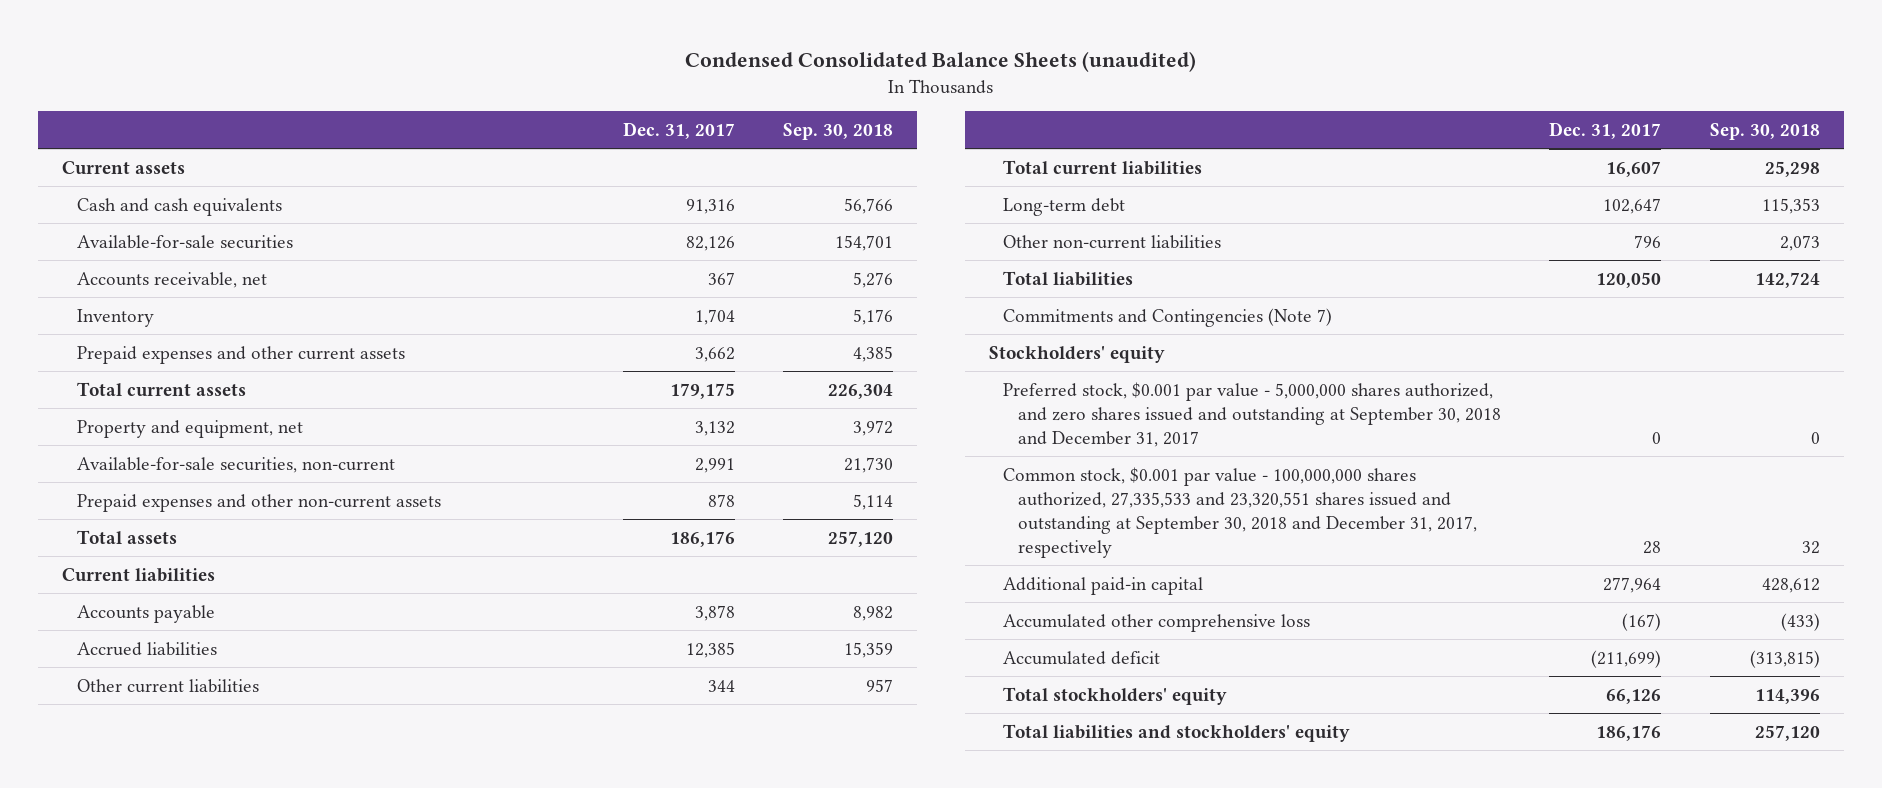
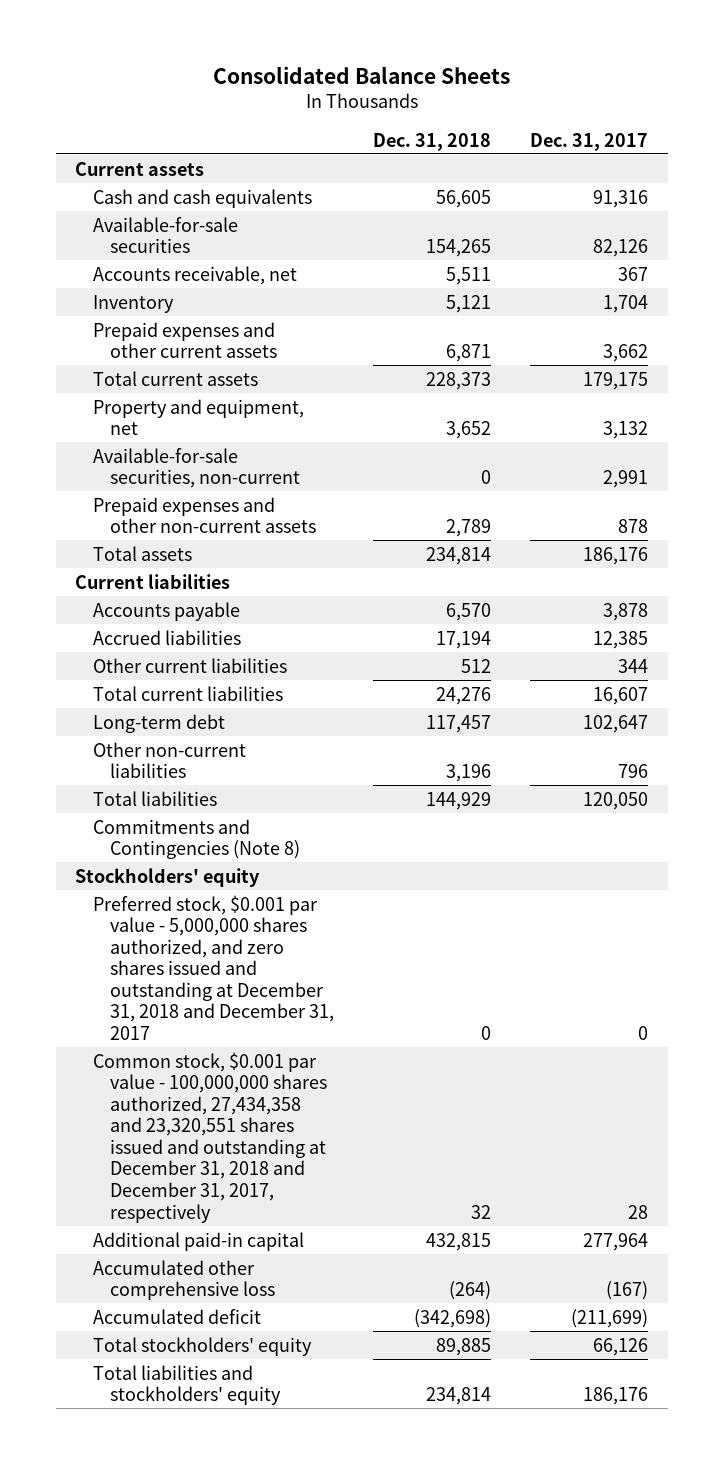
[684,51,1196,73] Condensed Consolidated Balance Sheets (unaudited) -> [212,65,510,84] Consolidated Balance Sheets
[783,123,894,141] Sep. 30, 2018 -> none
none -> [373,132,492,151] Dec. 31, 2018
[1003,307,1333,327] Commitments and Contingencies (Note 7) -> [92,818,301,860] Commitments and Contingencies (Note 8)
[1003,381,1502,447] Preferred stock, $0.001 par value - 5,000,000 shares authorized, and zero shares issued and outstanding at September 30, 2018 and December 31, 2017 -> [92,894,335,1040] Preferred stock, $0.001 par value - 5,000,000 shares authorized, and zero shares issued and outstanding at December 31, 2018 and December 31, 2017
[1003,466,1478,558] Common stock, $0.001 par value - 100,000,000 shares authorized, 27,335,533 and 23,320,551 shares issued and outstanding at September 30, 2018 and December 31, 2017, respectively -> [92,1051,328,1223] Common stock, $0.001 par value - 100,000,000 shares authorized, 27,434,358 and 23,320,551 shares issued and outstanding at December 31, 2018 and December 31, 2017, respectively

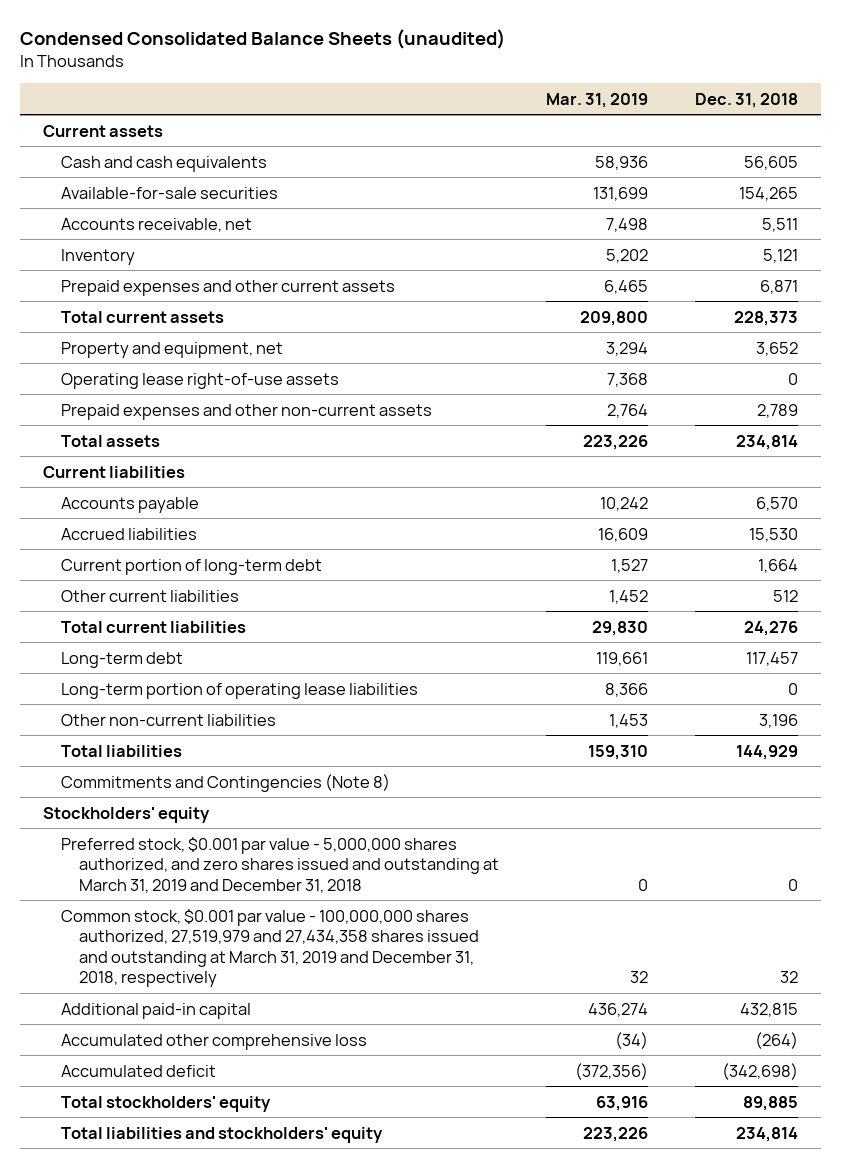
[212,65,510,84] Consolidated Balance Sheets -> [19,28,505,49] Condensed Consolidated Balance Sheets (unaudited)
[530,132,649,151] Dec. 31, 2017 -> none
none -> [545,92,648,108] Mar. 31, 2019
[92,447,301,489] Available-for-sale securities, non-current -> none
none -> [60,372,339,389] Operating lease right-of-use assets
[436,630,492,649] 17,194 -> [748,527,798,542] 15,530
none -> [60,558,322,575] Current portion of long-term debt
none -> [60,682,418,699] Long-term portion of operating lease liabilities
[92,894,335,1040] Preferred stock, $0.001 par value - 5,000,000 shares authorized, and zero shares issued and outstanding at December 31, 2018 and December 31, 2017 -> [60,836,499,893] Preferred stock, $0.001 par value - 5,000,000 shares authorized, and zero shares issued and outstanding at March 31, 2019 and December 31, 2018
[92,1051,328,1223] Common stock, $0.001 par value - 100,000,000 shares authorized, 27,434,358 and 23,320,551 shares issued and outstanding at December 31, 2018 and December 31, 2017, respectively -> [60,908,479,988] Common stock, $0.001 par value - 100,000,000 shares authorized, 27,519,979 and 27,434,358 shares issued and outstanding at March 31, 2019 and December 31, 2018, respectively

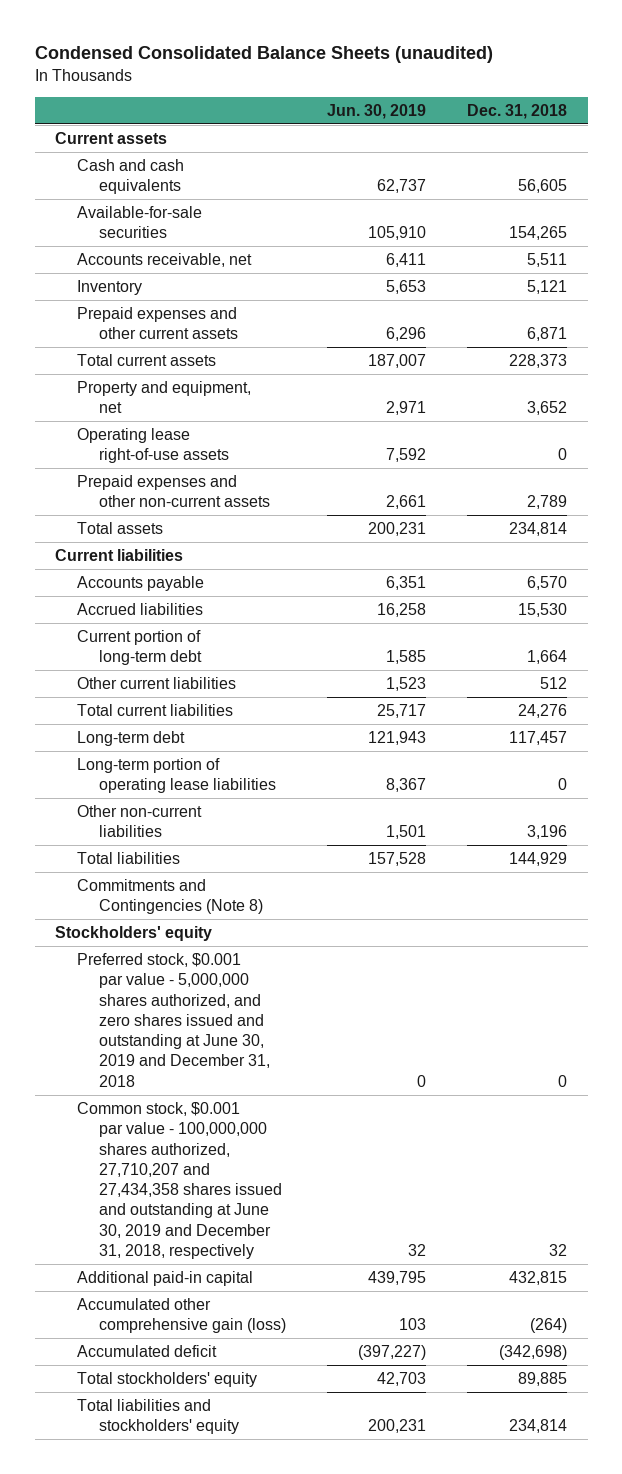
[545,92,648,108] Mar. 31, 2019 -> none
none -> [327,103,427,119] Jun. 30, 2019
[60,836,499,893] Preferred stock, $0.001 par value - 5,000,000 shares authorized, and zero shares issued and outstanding at March 31, 2019 and December 31, 2018 -> [77,953,271,1087] Preferred stock, $0.001 par value - 5,000,000 shares authorized, and zero shares issued and outstanding at June 30, 2019 and December 31, 2018
[60,908,479,988] Common stock, $0.001 par value - 100,000,000 shares authorized, 27,519,979 and 27,434,358 shares issued and outstanding at March 31, 2019 and December 31, 2018, respectively -> [77,1102,283,1259] Common stock, $0.001 par value - 100,000,000 shares authorized, 27,710,207 and 27,434,358 shares issued and outstanding at June 30, 2019 and December 31, 2018, respectively
[60,1033,367,1050] Accumulated other comprehensive loss -> [77,1298,287,1334] Accumulated other comprehensive gain (loss)

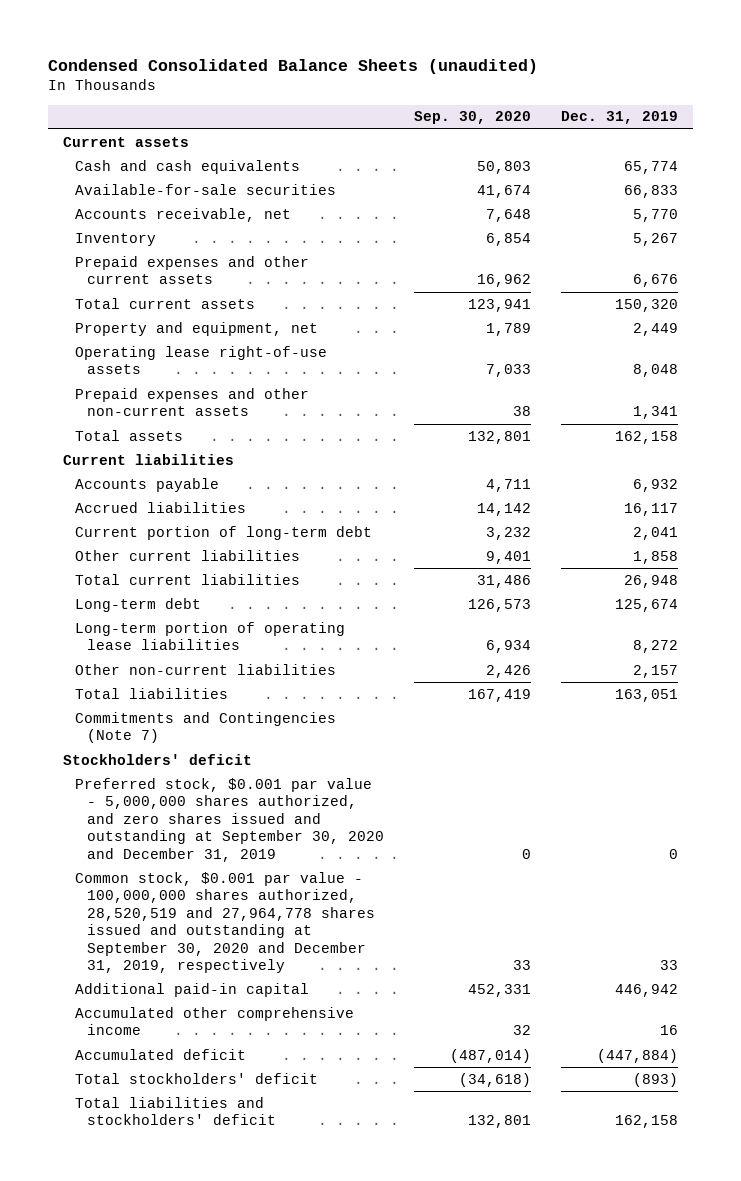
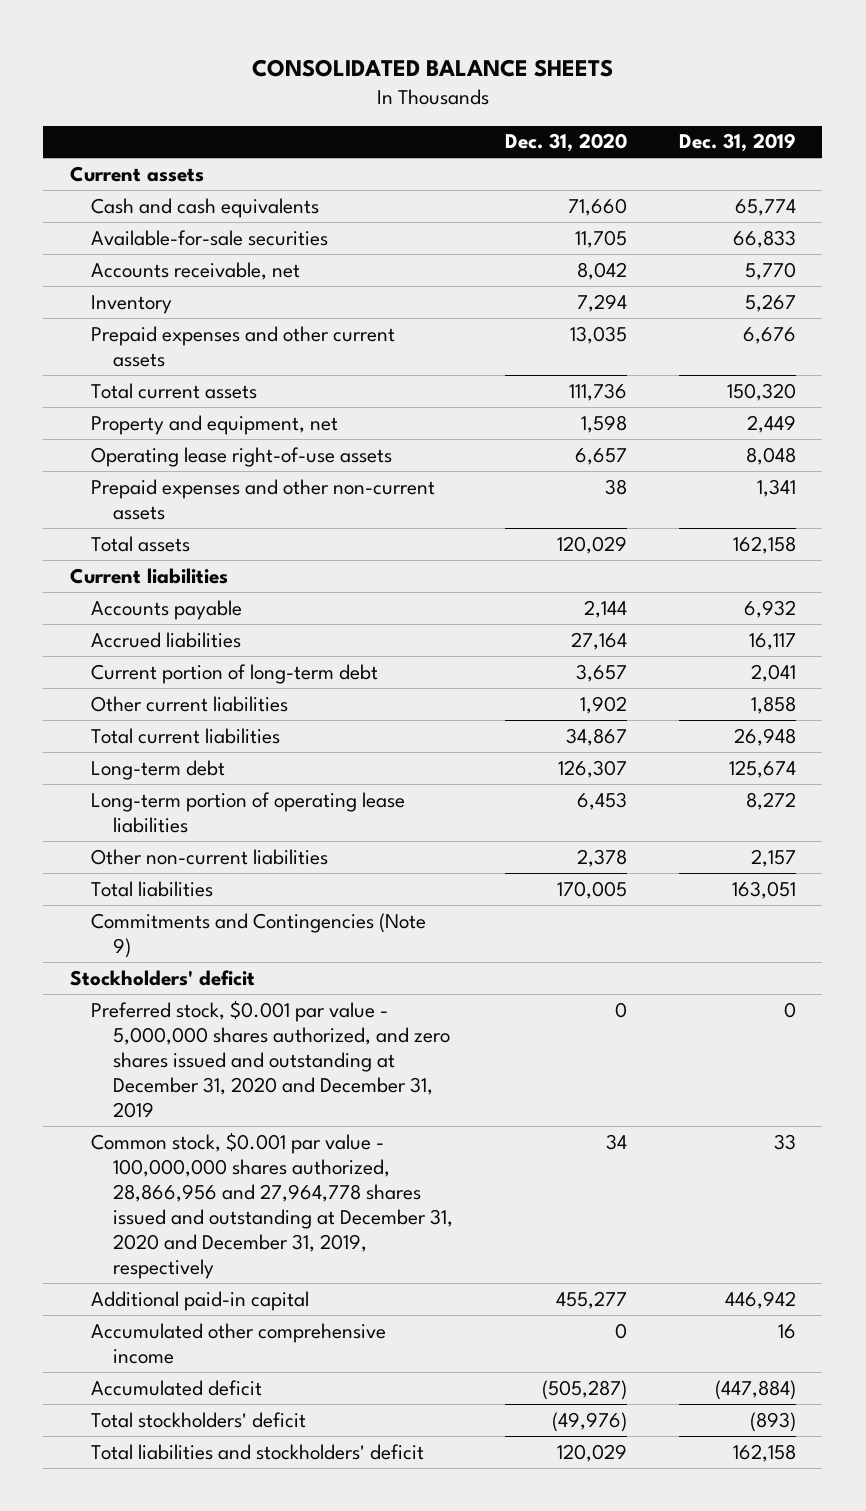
[48,58,539,74] Condensed Consolidated Balance Sheets (unaudited) -> [251,59,613,78] CONSOLIDATED BALANCE SHEETS
[414,111,532,125] Sep. 30, 2020 -> none
none -> [504,133,627,153] Dec. 31, 2020
[75,711,337,744] Commitments and Contingencies (Note 7) -> [91,912,427,958] Commitments and Contingencies (Note 9)
[75,777,385,862] Preferred stock, $0.001 par value - 5,000,000 shares authorized, and zero shares issued and outstanding at September 30, 2020 and December 31, 2019 -> [91,999,450,1118] Preferred stock, $0.001 par value - 5,000,000 shares authorized, and zero shares issued and outstanding at December 31, 2020 and December 31, 2019
[75,871,376,974] Common stock, $0.001 par value - 100,000,000 shares authorized, 28,520,519 and 27,964,778 shares issued and outstanding at September 30, 2020 and December 31, 2019, respectively -> [91,1131,453,1279] Common stock, $0.001 par value - 100,000,000 shares authorized, 28,866,956 and 27,964,778 shares issued and outstanding at December 31, 2020 and December 31, 2019, respectively

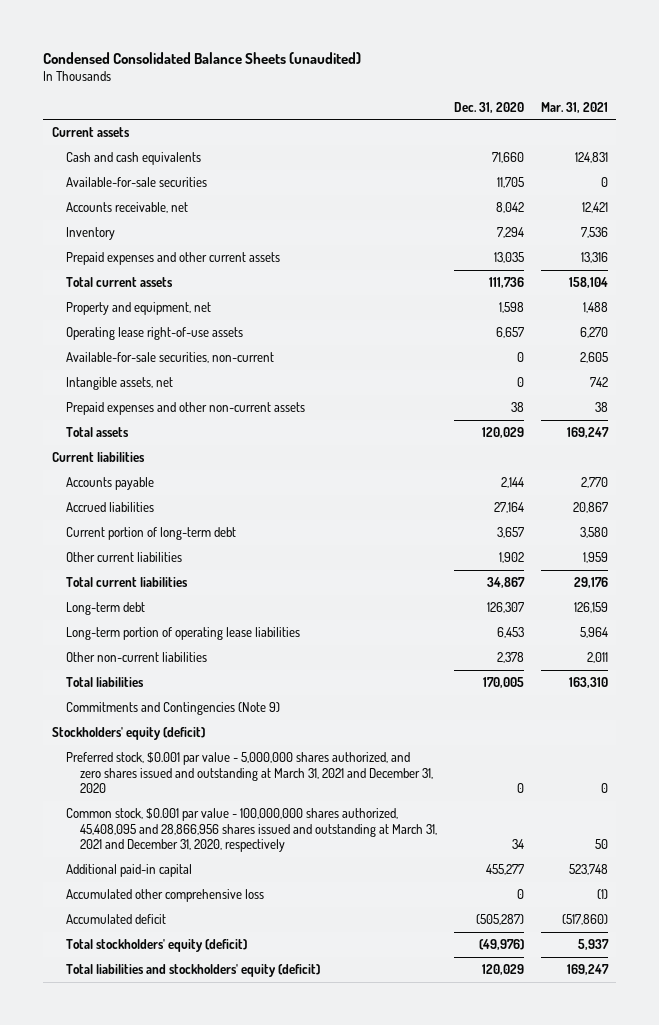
[251,59,613,78] CONSOLIDATED BALANCE SHEETS -> [43,51,362,64] Condensed Consolidated Balance Sheets (unaudited)
[679,133,797,153] Dec. 31, 2019 -> none
none -> [540,101,608,113] Mar. 31, 2021
none -> [65,352,274,364] Available-for-sale securities, non-current
none -> [65,377,173,391] Intangible assets, net
[69,969,255,986] Stockholders' deficit -> [51,727,205,741] Stockholders' equity (deficit)
[91,999,450,1118] Preferred stock, $0.001 par value - 5,000,000 shares authorized, and zero shares issued and outstanding at December 31, 2020 and December 31, 2019 -> [65,752,434,794] Preferred stock, $0.001 par value - 5,000,000 shares authorized, and zero shares issued and outstanding at March 31, 2021 and December 31, 2020
[91,1131,453,1279] Common stock, $0.001 par value - 100,000,000 shares authorized, 28,866,956 and 27,964,778 shares issued and outstanding at December 31, 2020 and December 31, 2019, respectively -> [65,808,438,853] Common stock, $0.001 par value - 100,000,000 shares authorized, 45,408,095 and 28,866,956 shares issued and outstanding at March 31, 2021 and December 31, 2020, respectively
[91,1322,387,1364] Accumulated other comprehensive income -> [65,889,264,903] Accumulated other comprehensive loss
[91,1411,307,1428] Total stockholders' deficit -> [65,939,247,953] Total stockholders' equity (deficit)
[91,1443,425,1460] Total liabilities and stockholders' deficit -> [65,964,320,978] Total liabilities and stockholders' equity (deficit)

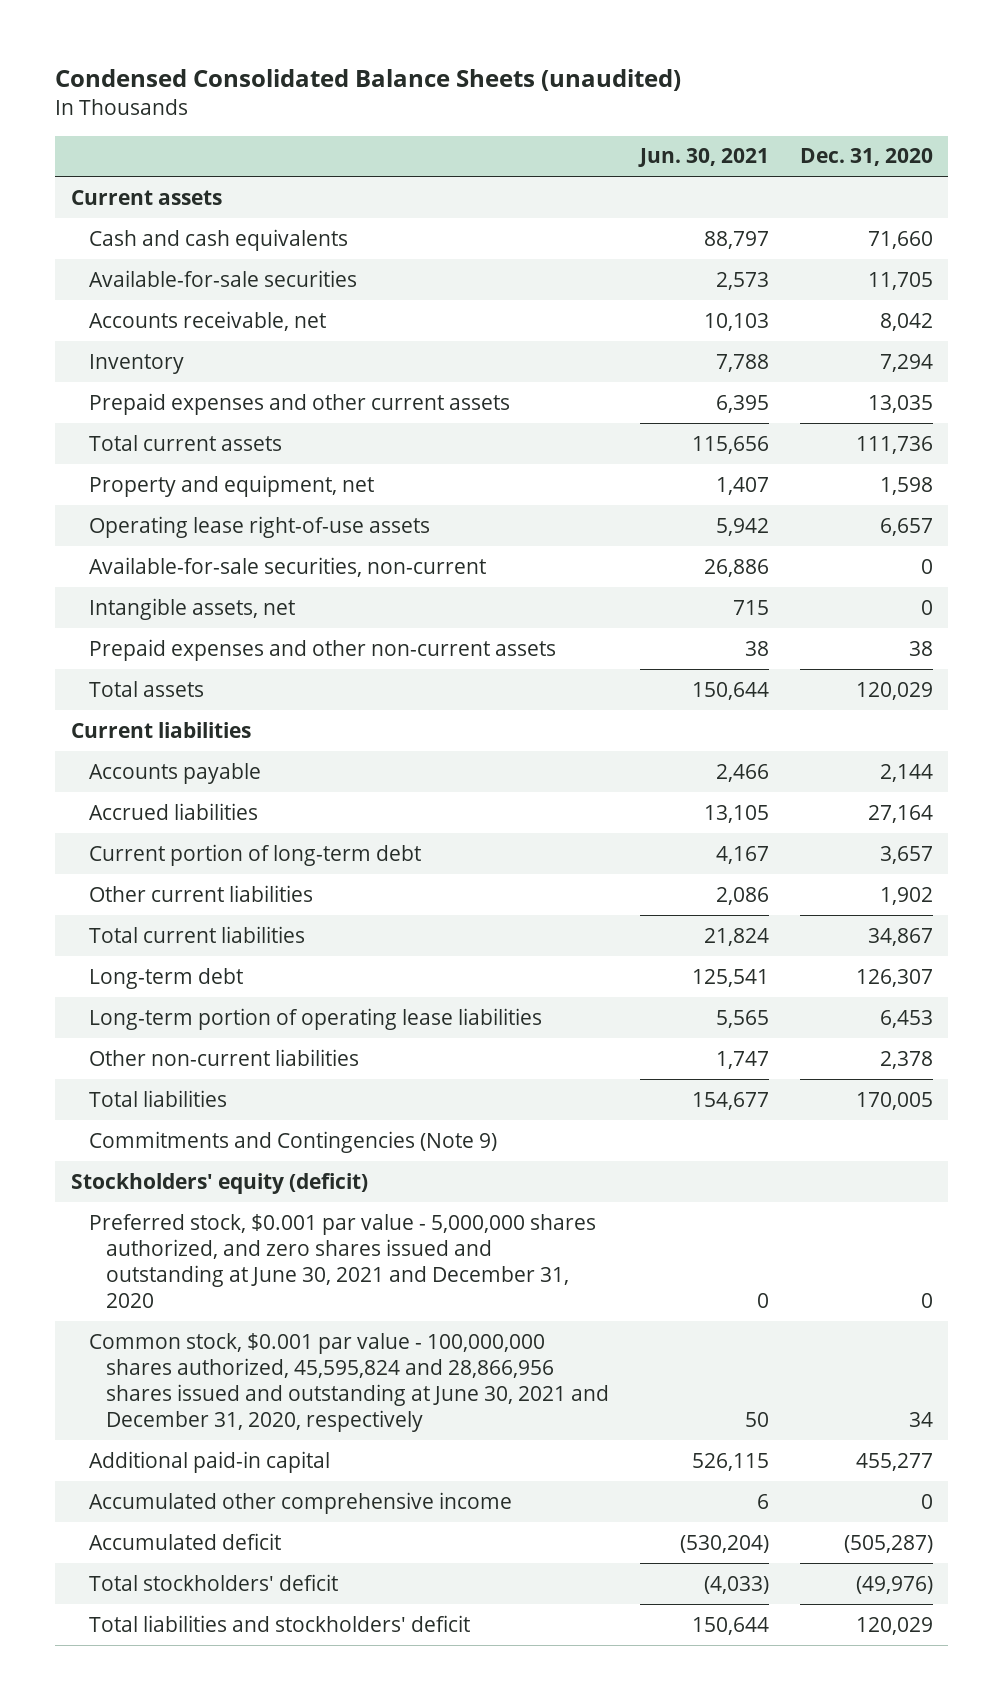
[540,101,608,113] Mar. 31, 2021 -> none
none -> [638,148,770,168] Jun. 30, 2021
[65,752,434,794] Preferred stock, $0.001 par value - 5,000,000 shares authorized, and zero shares issued and outstanding at March 31, 2021 and December 31, 2020 -> [88,1213,596,1308] Preferred stock, $0.001 par value - 5,000,000 shares authorized, and zero shares issued and outstanding at June 30, 2021 and December 31, 2020
[65,808,438,853] Common stock, $0.001 par value - 100,000,000 shares authorized, 45,408,095 and 28,866,956 shares issued and outstanding at March 31, 2021 and December 31, 2020, respectively -> [88,1332,610,1432] Common stock, $0.001 par value - 100,000,000 shares authorized, 45,595,824 and 28,866,956 shares issued and outstanding at June 30, 2021 and December 31, 2020, respectively
[65,889,264,903] Accumulated other comprehensive loss -> [88,1491,512,1514] Accumulated other comprehensive income
[65,939,247,953] Total stockholders' equity (deficit) -> [88,1573,338,1591] Total stockholders' deficit
[65,964,320,978] Total liabilities and stockholders' equity (deficit) -> [88,1614,470,1632] Total liabilities and stockholders' deficit

